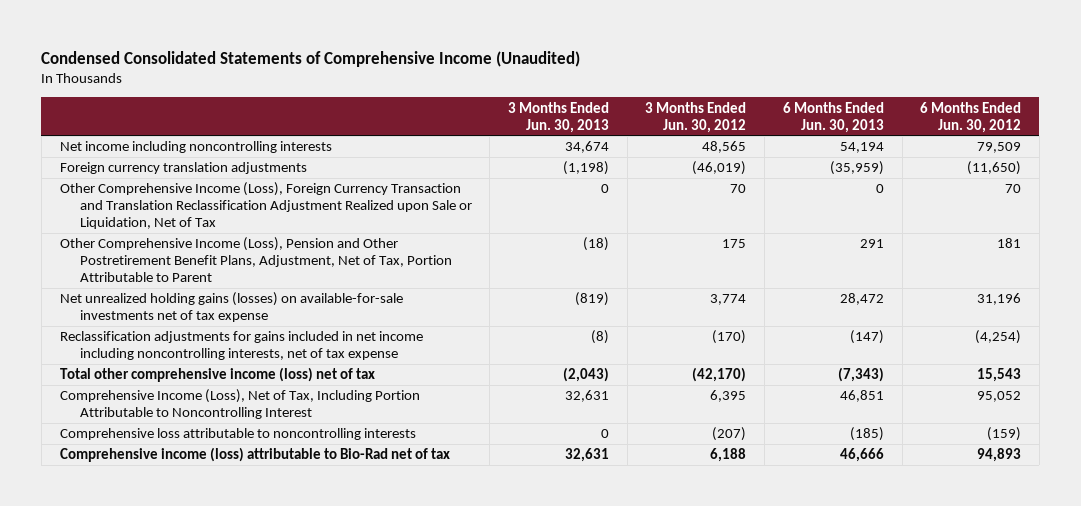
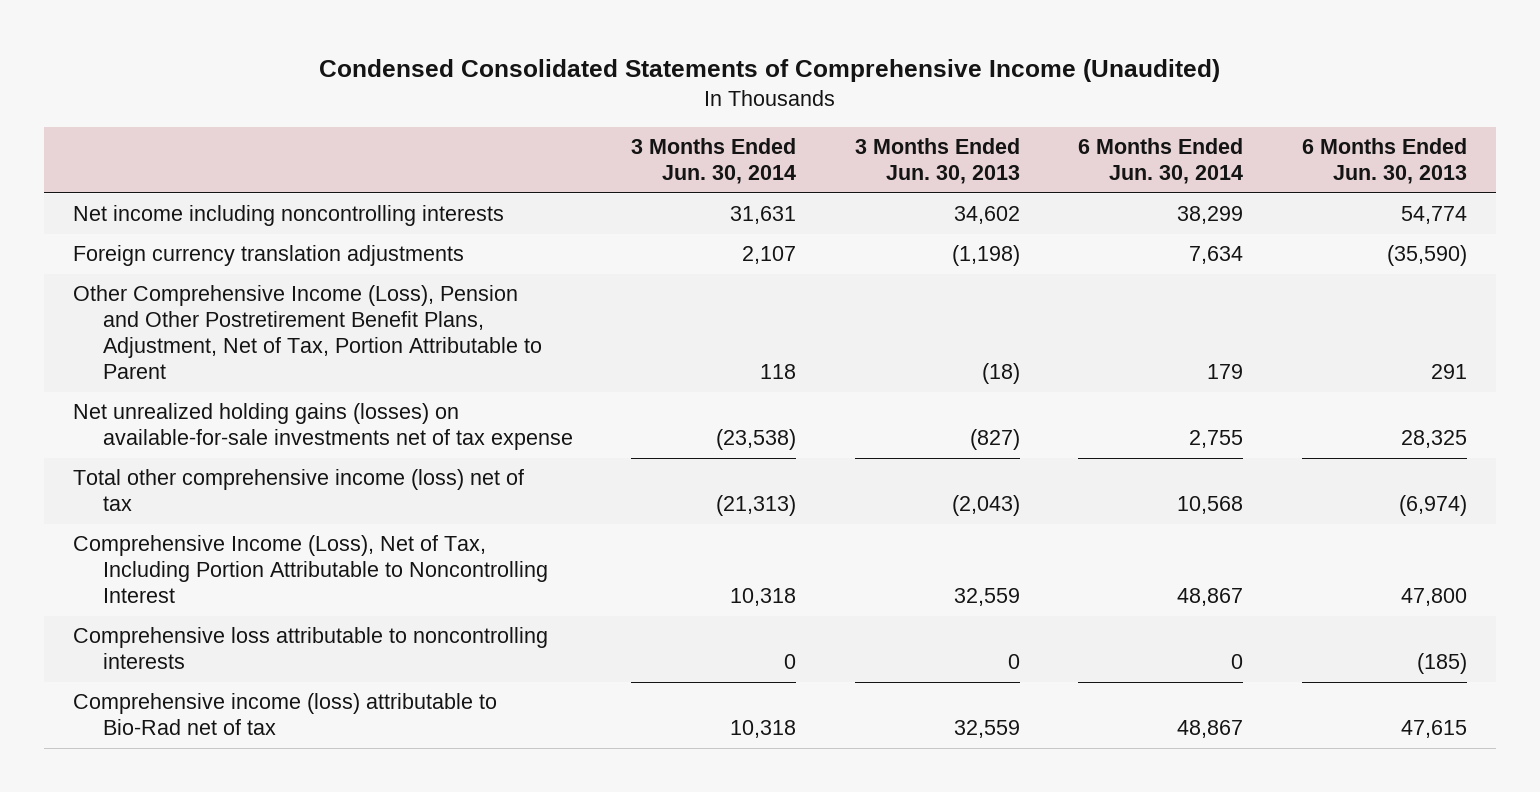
[645,101,747,133] 3 Months Ended Jun. 30, 2012 -> none
[920,101,1022,133] 6 Months Ended Jun. 30, 2012 -> none
none -> [631,138,797,185] 3 Months Ended Jun. 30, 2014
none -> [1078,138,1244,185] 6 Months Ended Jun. 30, 2014
[59,182,472,229] Other Comprehensive Income (Loss), Foreign Currency Transaction and Translation Reclassification Adjustment Realized upon Sale or Liquidation, Net of Tax -> none
[565,141,610,154] 34,674 -> [953,206,1020,225] 34,602
[839,142,884,154] 54,194 -> [1400,206,1467,225] 54,774
[829,161,884,176] (35,959) -> [1386,245,1467,267] (35,590)
[59,331,423,361] Reclassification adjustments for gains included in net income including noncontrolling interests, net of tax expense -> none
[575,292,610,307] (819) -> [969,429,1020,451] (827)
[839,293,884,306] 28,472 -> [1400,430,1467,449] 28,325
[837,367,884,383] (7,343) -> [1398,495,1467,517] (6,974)
[565,390,610,403] 32,631 -> [953,588,1020,607] 32,559
[839,390,884,403] 46,851 -> [1400,588,1467,607] 47,800
[565,448,610,463] 32,631 -> [953,720,1020,739] 32,559
[839,448,884,463] 46,666 -> [1400,720,1467,739] 47,615

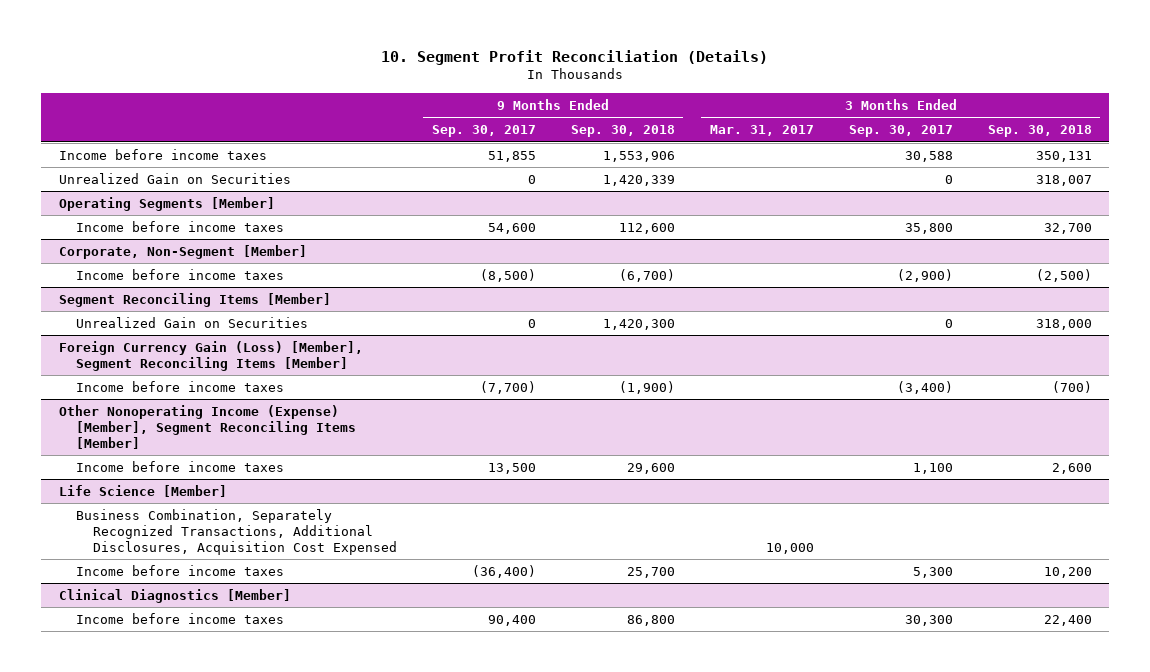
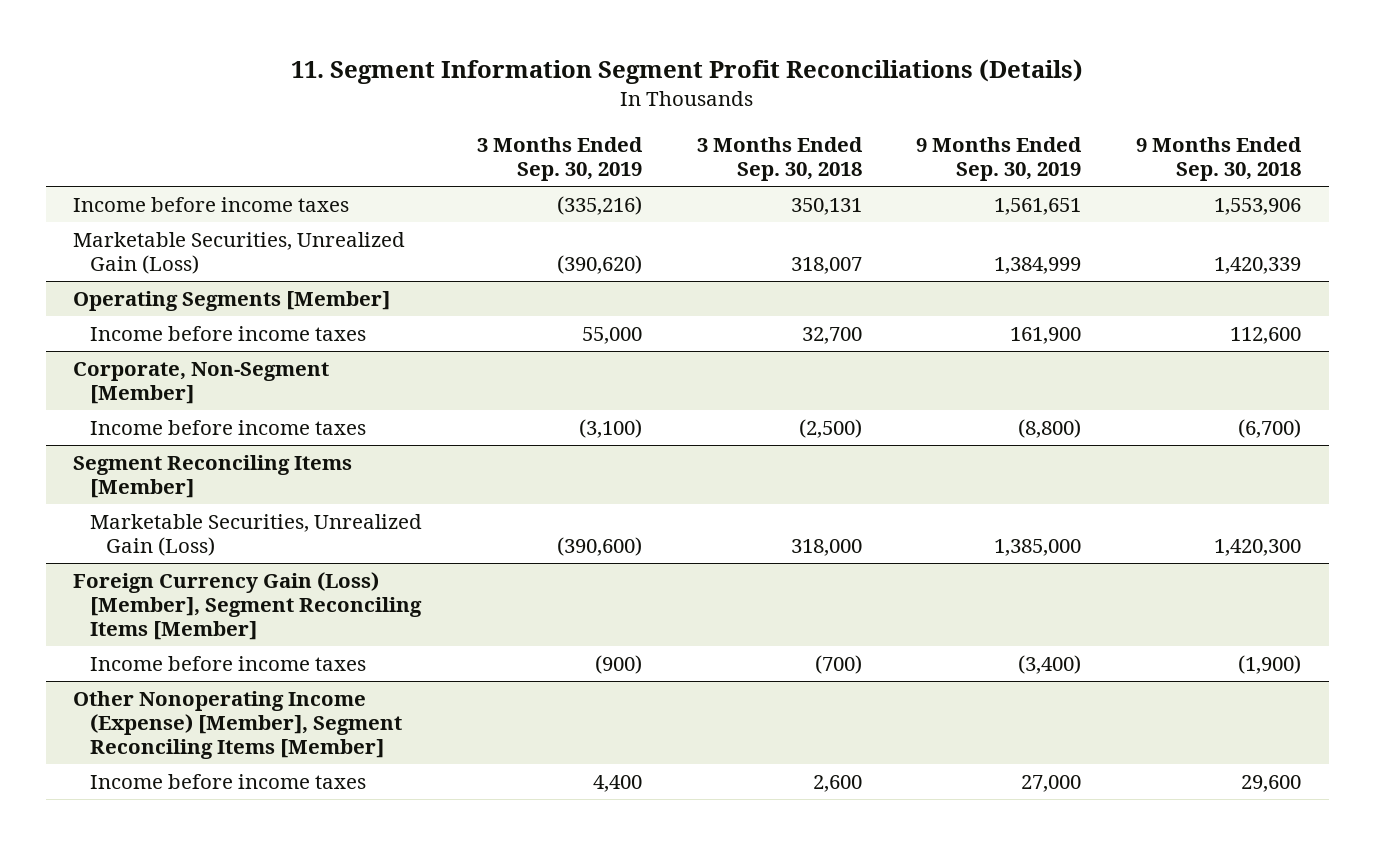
[381,49,769,65] 10. Segment Profit Reconciliation (Details) -> [291,59,1084,85] 11. Segment Information Segment Profit Reconciliations (Details)
[431,125,536,138] Sep. 30, 2017 -> none
[709,125,814,137] Mar. 31, 2017 -> none
[848,125,953,138] Sep. 30, 2017 -> none
none -> [476,136,643,181] 3 Months Ended Sep. 30, 2019
none -> [916,136,1083,181] 9 Months Ended Sep. 30, 2019
[58,173,291,185] Unrealized Gain on Securities -> [73,232,406,275] Marketable Securities, Unrealized Gain (Loss)
[75,317,308,329] Unrealized Gain on Securities -> [89,514,422,557] Marketable Securities, Unrealized Gain (Loss)
[58,485,227,498] Life Science [Member] -> none
[75,509,397,555] Business Combination, Separately Recognized Transactions, Additional Disclosures, Acquisition Cost Expensed -> none
[75,565,284,577] Income before income taxes -> none
[58,589,291,604] Clinical Diagnostics [Member] -> none
[75,613,284,625] Income before income taxes -> none

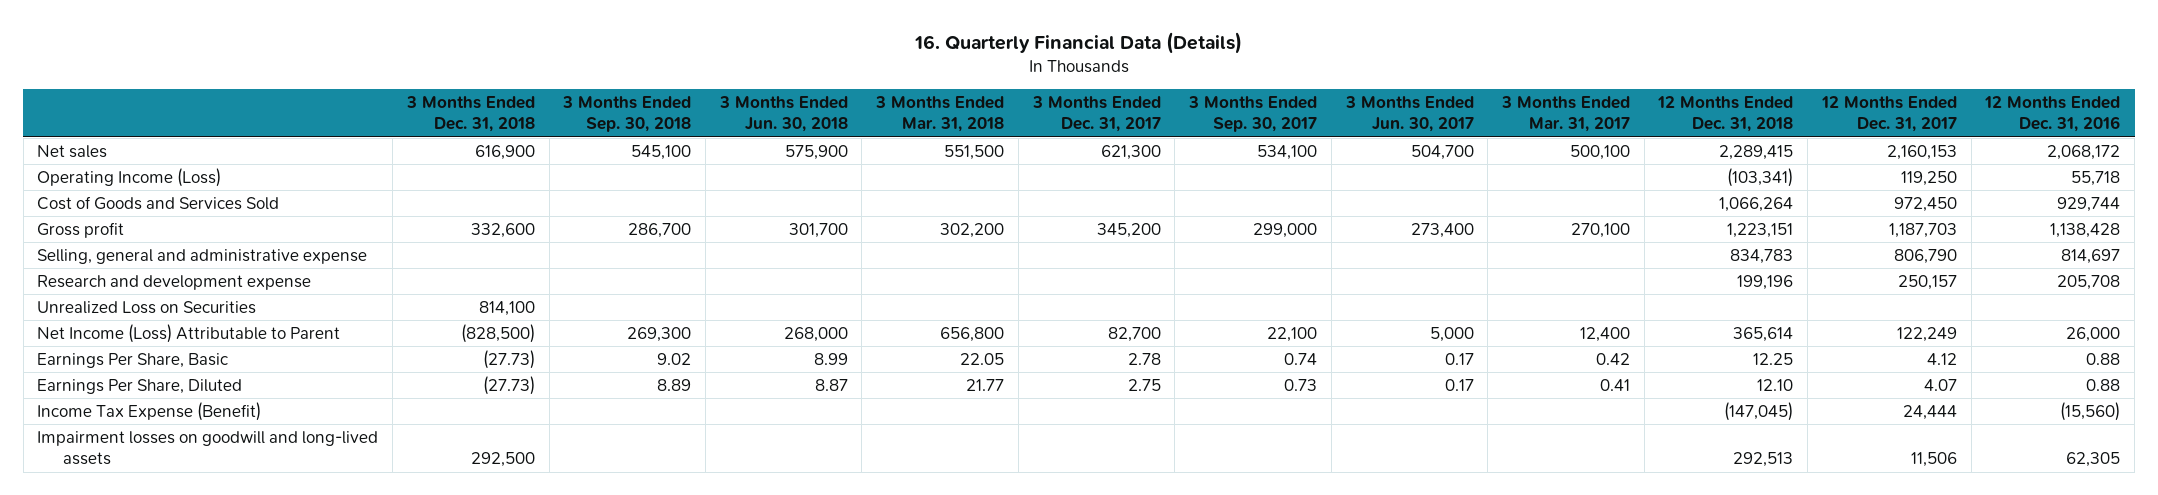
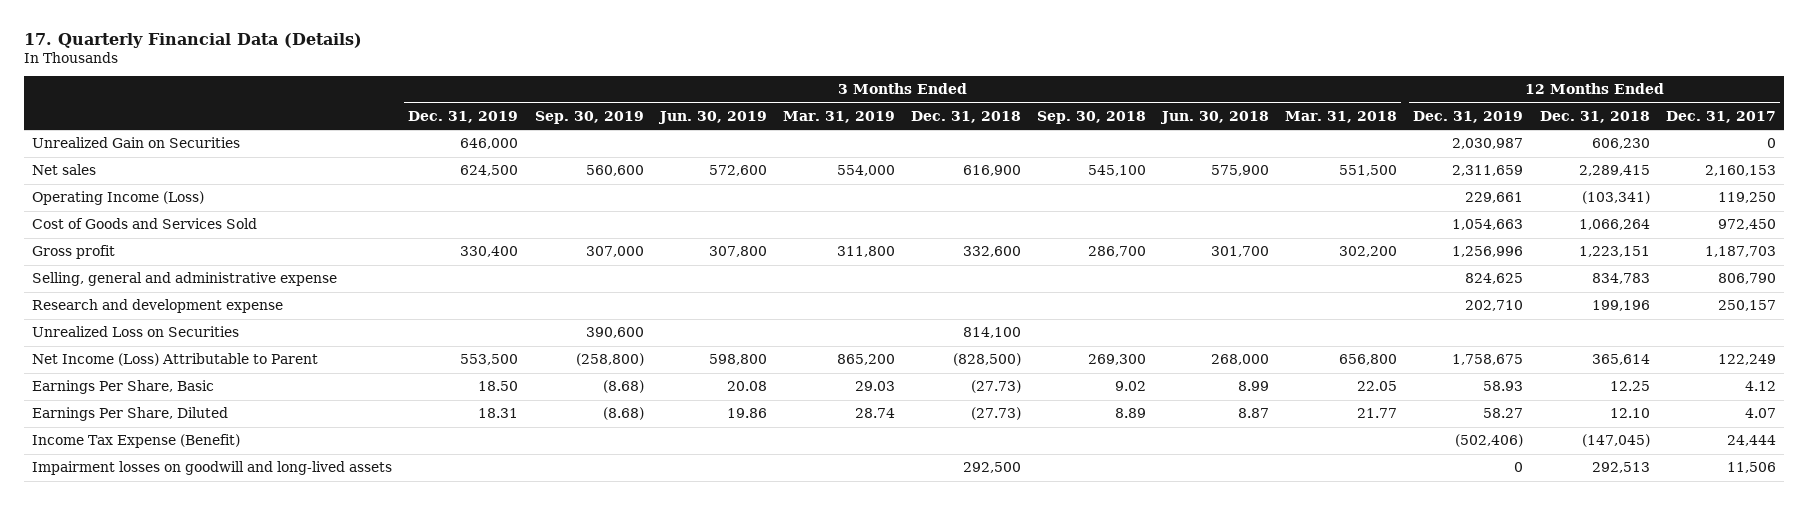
[913,32,1242,55] 16. Quarterly Financial Data (Details) -> [24,32,363,48] 17. Quarterly Financial Data (Details)
[1031,96,1161,133] 3 Months Ended Dec. 31, 2017 -> none
[1188,96,1318,133] 3 Months Ended Sep. 30, 2017 -> none
[1344,96,1474,133] 3 Months Ended Jun. 30, 2017 -> none
[1501,96,1631,133] 3 Months Ended Mar. 31, 2017 -> none
[1984,96,2121,133] 12 Months Ended Dec. 31, 2016 -> none
none -> [408,110,519,123] Dec. 31, 2019
none -> [534,110,644,124] Sep. 30, 2019
none -> [657,110,767,124] Jun. 30, 2019
none -> [782,110,895,123] Mar. 31, 2019
none -> [1413,110,1524,123] Dec. 31, 2019
none -> [32,137,241,149] Unrealized Gain on Securities

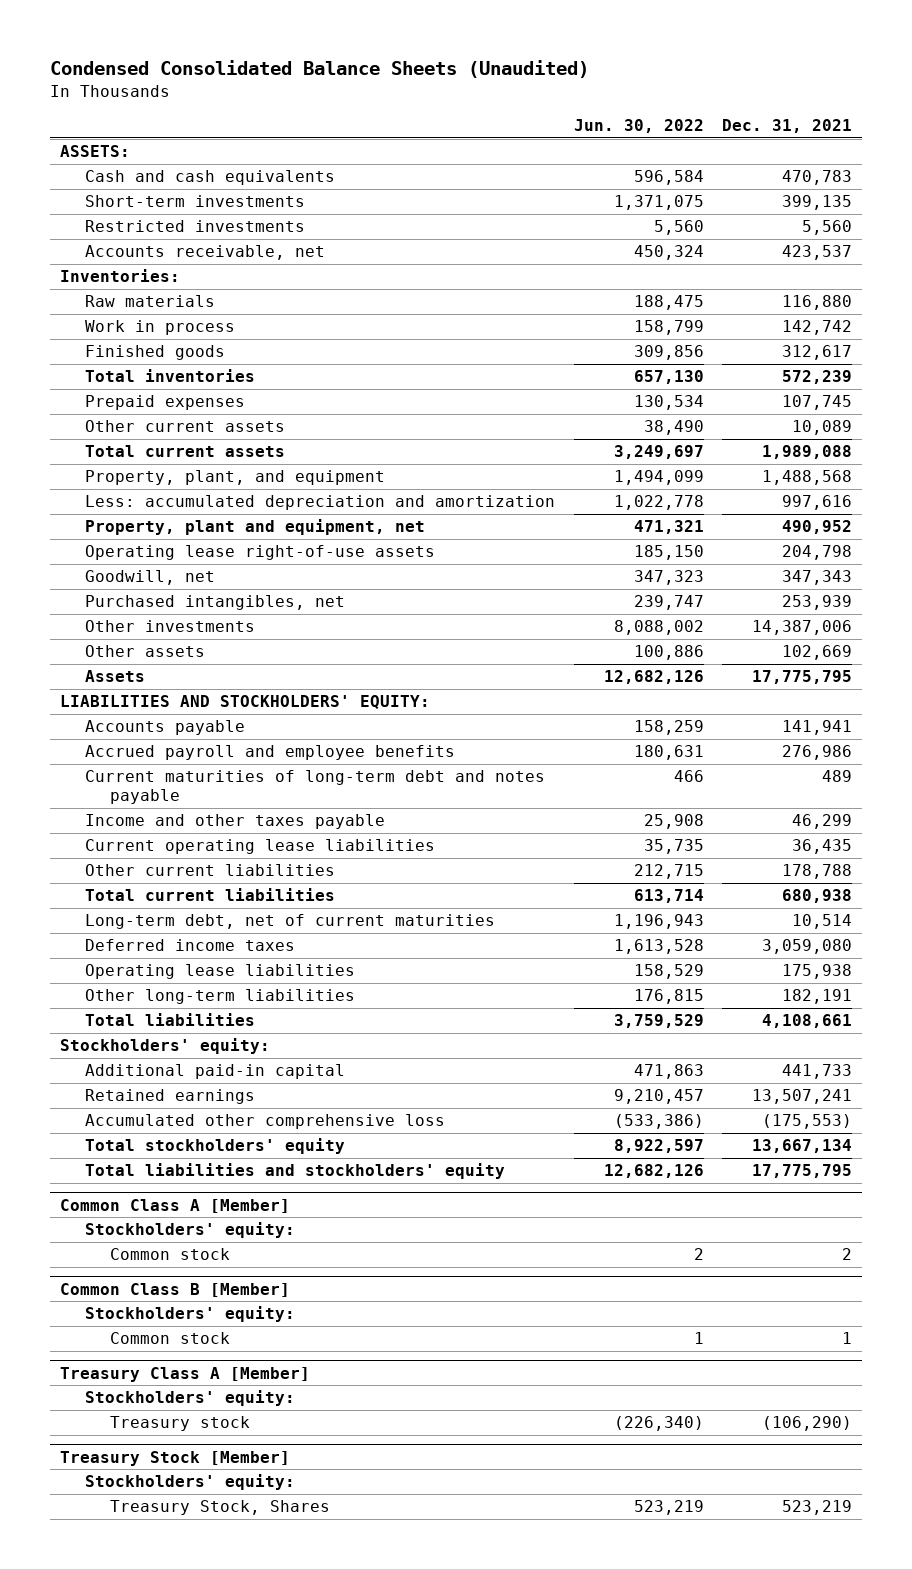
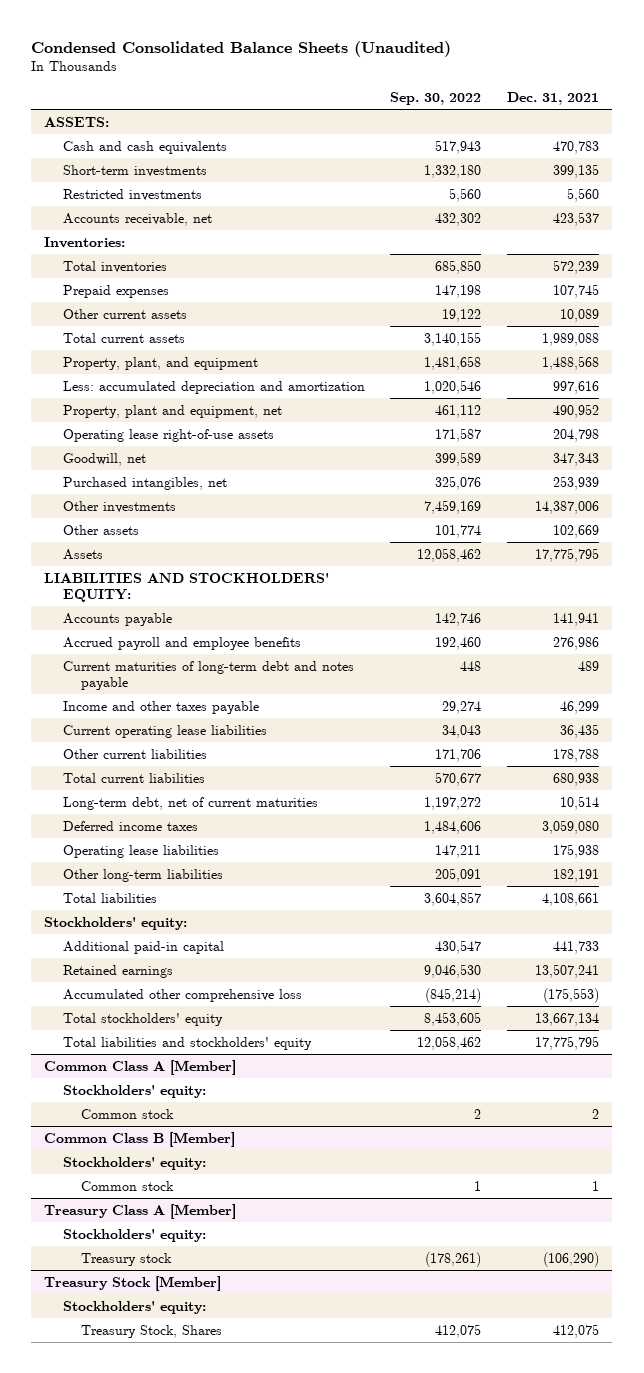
[573,119,704,134] Jun. 30, 2022 -> none
none -> [390,92,482,106] Sep. 30, 2022
[84,295,215,308] Raw materials -> none
[84,320,235,336] Work in process -> none
[84,345,225,361] Finished goods -> none
[782,1500,853,1516] 523,219 -> [553,1323,600,1338] 412,075

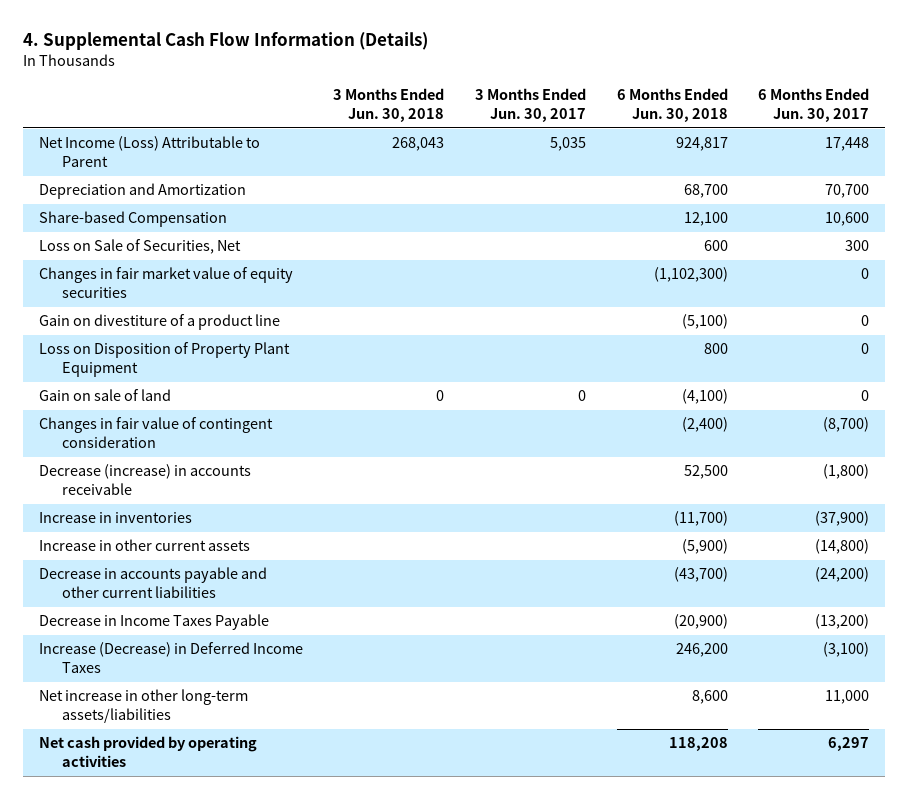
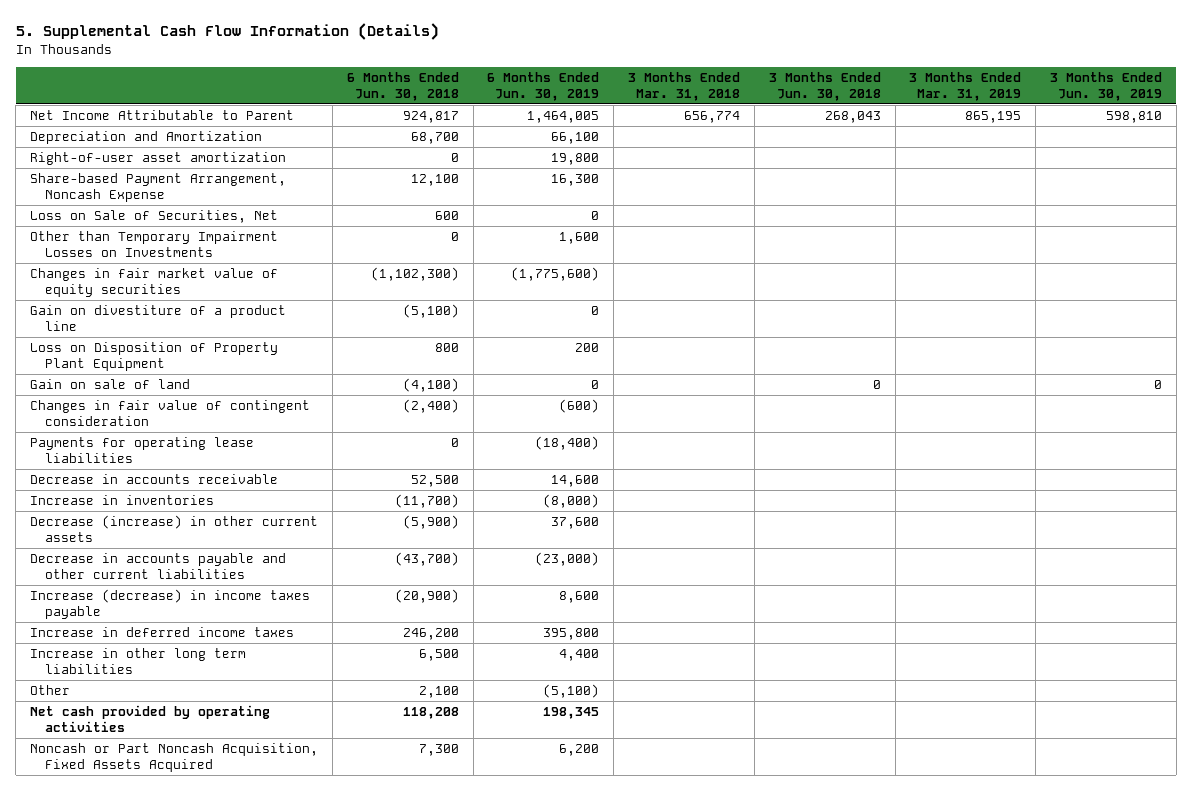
[23,32,429,51] 4. Supplemental Cash Flow Information (Details) -> [15,23,439,41] 5. Supplemental Cash Flow Information (Details)
[475,88,587,122] 3 Months Ended Jun. 30, 2017 -> none
[758,88,870,122] 6 Months Ended Jun. 30, 2017 -> none
none -> [487,71,600,101] 6 Months Ended Jun. 30, 2019
none -> [628,71,741,101] 3 Months Ended Mar. 31, 2018
none -> [909,71,1022,101] 3 Months Ended Mar. 31, 2019
none -> [1049,71,1162,101] 3 Months Ended Jun. 30, 2019
[38,136,260,168] Net Income (Loss) Attributable to Parent -> [30,110,295,121] Net Income Attributable to Parent
none -> [30,152,287,166] Right-of-user asset amortization
[38,211,227,228] Share-based Compensation -> [30,173,287,203] Share-based Payment Arrangement, Noncash Expense
none -> [30,231,279,258] Other than Temporary Impairment Losses on Investments
none -> [30,437,255,464] Payments for operating lease liabilities
[38,464,251,496] Decrease (increase) in accounts receivable -> [30,474,279,485] Decrease in accounts receivable
[38,539,250,552] Increase in other current assets -> [30,515,319,543] Decrease (increase) in other current assets
[38,614,269,631] Decrease in Income Taxes Payable -> [30,589,311,620] Increase (decrease) in income taxes payable
[38,642,303,674] Increase (Decrease) in Deferred Income Taxes -> [30,627,295,638] Increase in deferred income taxes
[38,689,248,724] Net increase in other long-term assets/liabilities -> [30,648,247,675] Increase in other long term liabilities
[691,690,728,705] 8,600 -> [418,649,459,662] 6,500
none -> [30,685,71,696] Other
none -> [30,743,319,773] Noncash or Part Noncash Acquisition, Fixed Assets Acquired

